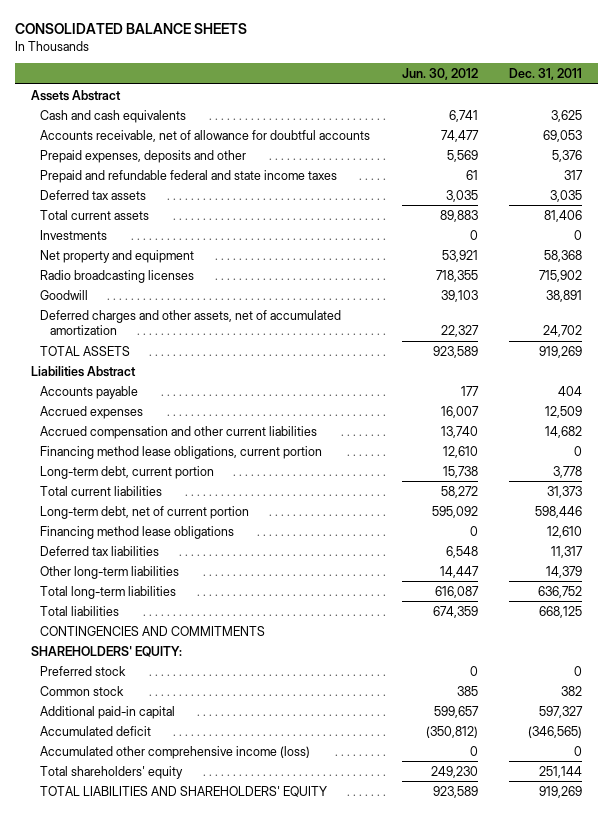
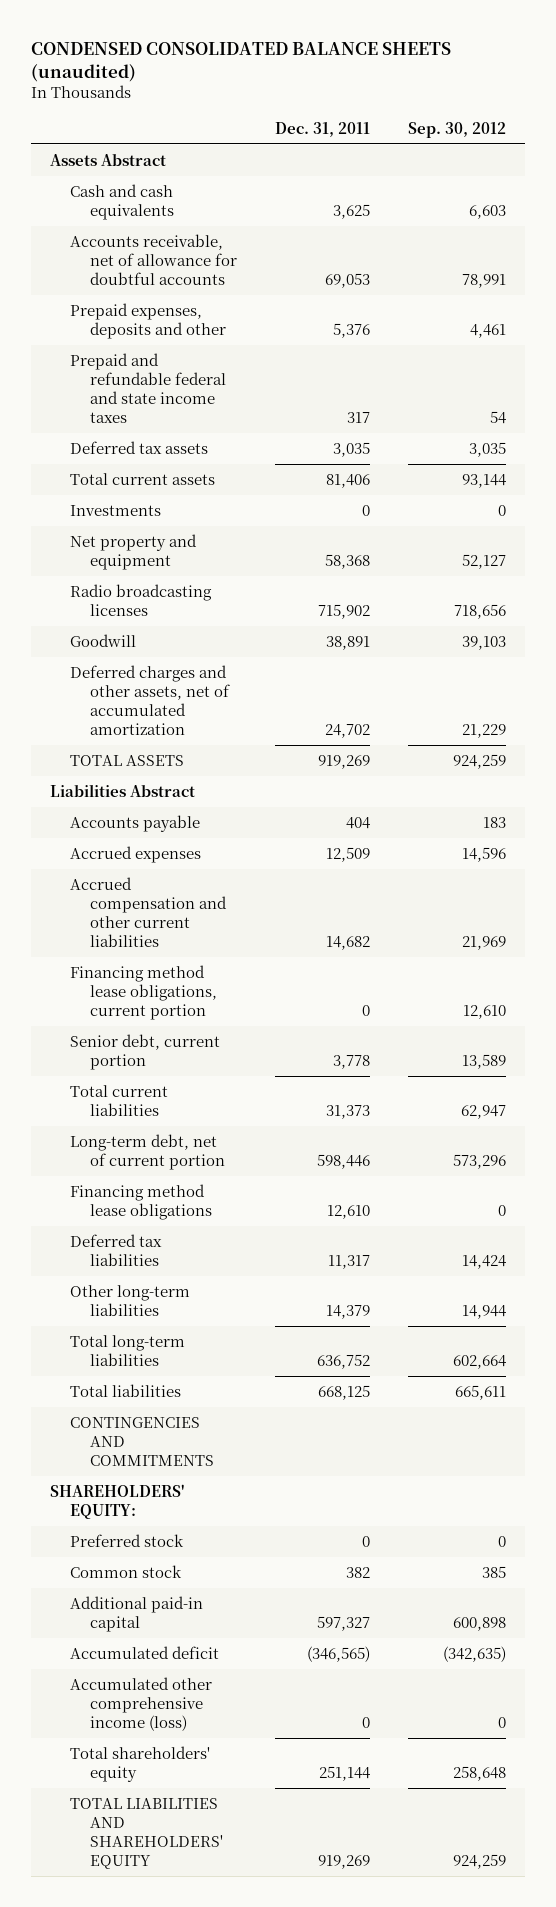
[15,23,248,35] CONSOLIDATED BALANCE SHEETS -> [31,41,452,82] CONDENSED CONSOLIDATED BALANCE SHEETS (unaudited)
[401,67,478,80] Jun. 30, 2012 -> none
none -> [407,121,506,138] Sep. 30, 2012
[40,465,215,479] Long-term debt, current portion -> [70,1033,221,1070] Senior debt, current portion

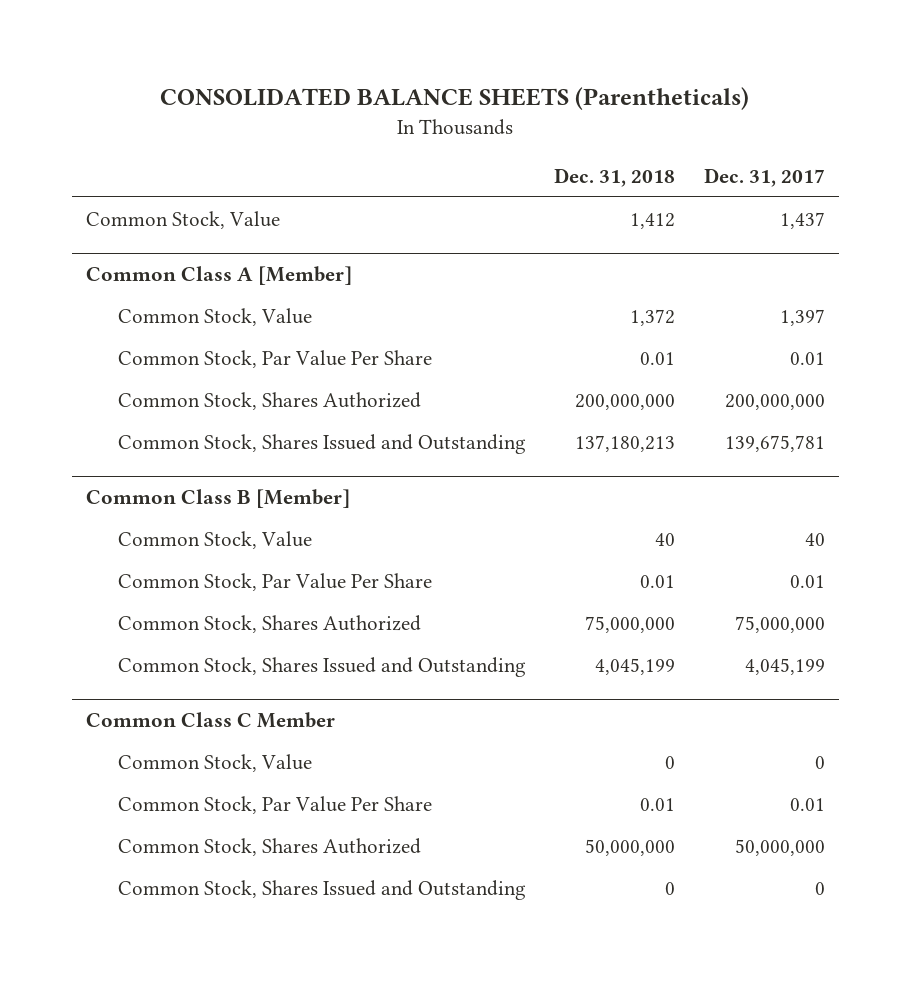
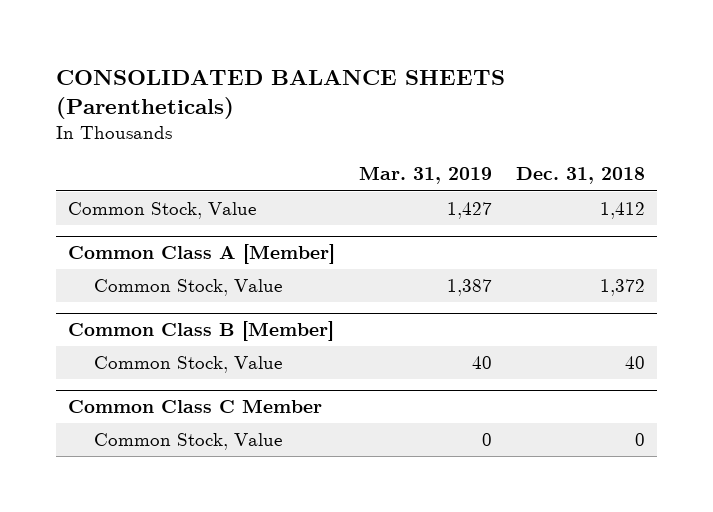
[703,167,825,187] Dec. 31, 2017 -> none
none -> [358,166,492,185] Mar. 31, 2019
[118,349,433,368] Common Stock, Par Value Per Share -> none
[118,391,422,410] Common Stock, Shares Authorized -> none
[118,433,527,454] Common Stock, Shares Issued and Outstanding -> none
[118,572,433,591] Common Stock, Par Value Per Share -> none
[118,614,422,633] Common Stock, Shares Authorized -> none
[118,656,527,677] Common Stock, Shares Issued and Outstanding -> none
[118,795,433,814] Common Stock, Par Value Per Share -> none
[118,837,422,856] Common Stock, Shares Authorized -> none
[118,879,527,900] Common Stock, Shares Issued and Outstanding -> none

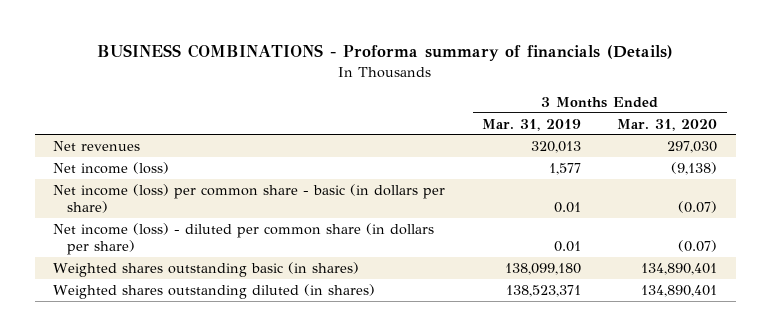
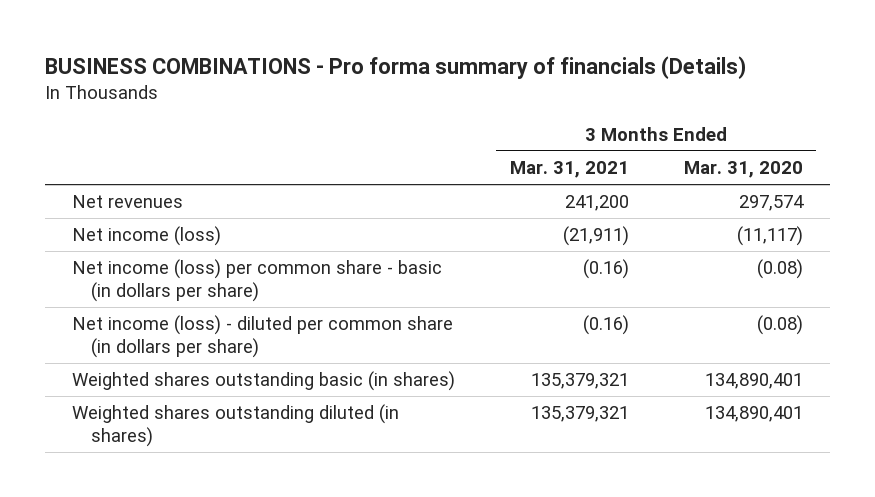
[97,44,674,62] BUSINESS COMBINATIONS - Proforma summary of financials (Details) -> [44,55,746,79] BUSINESS COMBINATIONS - Pro forma summary of financials (Details)
[481,118,581,131] Mar. 31, 2019 -> none
none -> [509,160,629,178] Mar. 31, 2021
[667,140,718,153] 297,030 -> [738,195,804,212] 297,574
[671,161,718,175] (9,138) -> [736,226,803,247] (11,117)
[678,200,718,213] (0.07) -> [756,259,803,280] (0.08)
[678,239,718,252] (0.07) -> [756,315,803,336] (0.08)

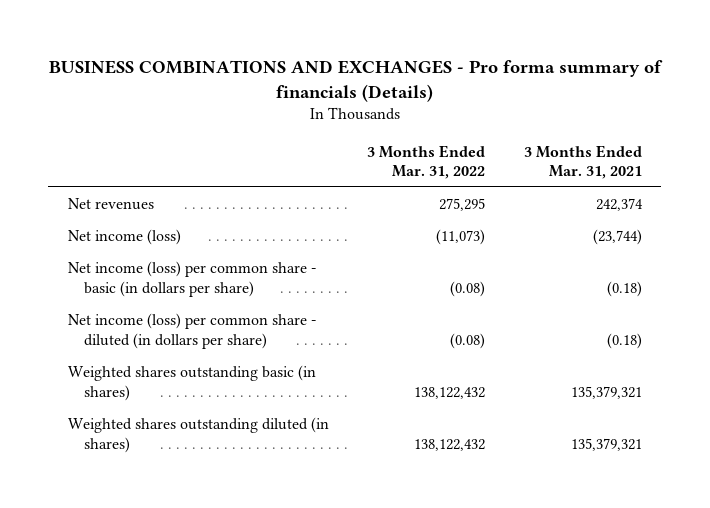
[44,55,746,79] BUSINESS COMBINATIONS - Pro forma summary of financials (Details) -> [48,60,663,102] BUSINESS COMBINATIONS AND EXCHANGES - Pro forma summary of financials (Details)
[683,160,803,178] Mar. 31, 2020 -> none
none -> [367,144,486,180] 3 Months Ended Mar. 31, 2022
[564,195,629,212] 241,200 -> [595,198,643,212] 242,374
[562,226,629,247] (21,911) -> [592,229,642,246] (23,744)
[582,259,629,280] (0.16) -> [606,280,642,297] (0.18)
[72,315,454,359] Net income (loss) - diluted per common share (in dollars per share) -> [67,313,316,349] Net income (loss) per common share - diluted (in dollars per share)
[582,315,629,336] (0.16) -> [606,332,642,349] (0.18)

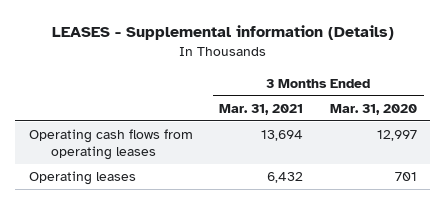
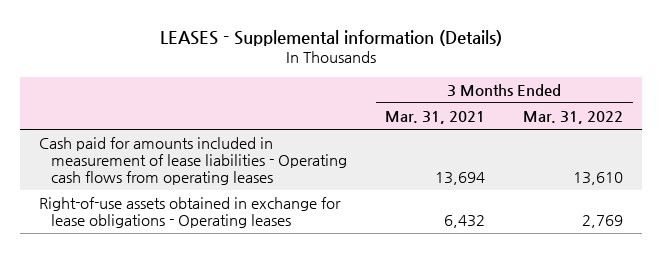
[329,103,417,115] Mar. 31, 2020 -> none
none -> [523,111,624,125] Mar. 31, 2022
[28,129,193,160] Operating cash flows from operating leases -> [39,137,348,186] Cash paid for amounts included in measurement of lease liabilities - Operating cash flows from operating leases
[28,171,136,186] Operating leases -> [39,197,342,229] Right-of-use assets obtained in exchange for lease obligations - Operating leases

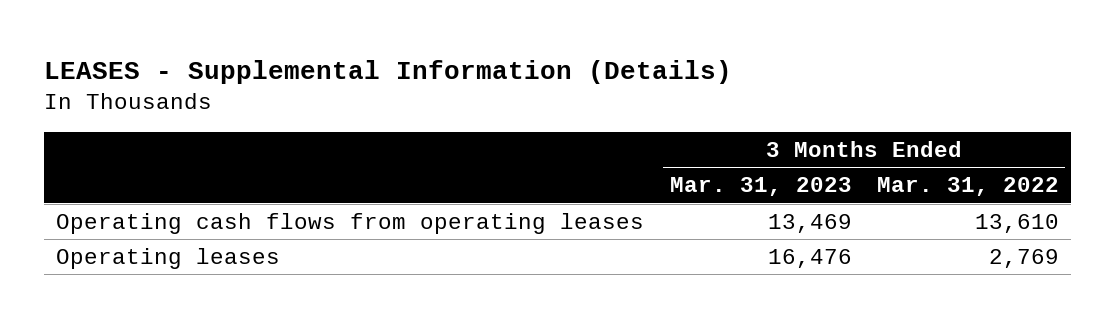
[160,29,503,46] LEASES - Supplemental information (Details) -> [43,59,732,84] LEASES - Supplemental Information (Details)
[385,111,486,125] Mar. 31, 2021 -> none
none -> [669,177,852,197] Mar. 31, 2023
[39,137,348,186] Cash paid for amounts included in measurement of lease liabilities - Operating cash flows from operating leases -> [56,213,645,235] Operating cash flows from operating leases
[39,197,342,229] Right-of-use assets obtained in exchange for lease obligations - Operating leases -> [56,248,281,270] Operating leases

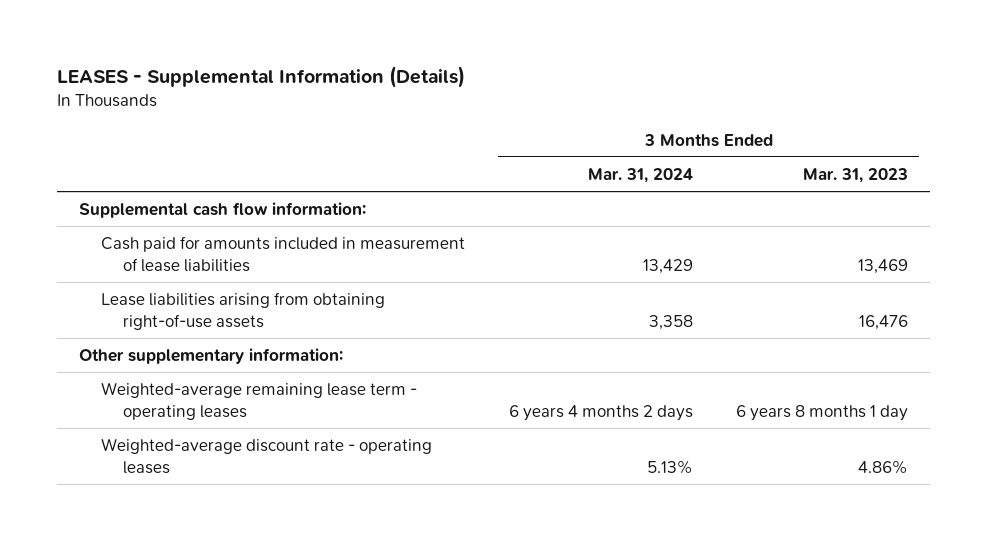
[876,177,1059,197] Mar. 31, 2022 -> none
none -> [587,167,693,183] Mar. 31, 2024
none -> [78,201,366,218] Supplemental cash flow information:
[56,213,645,235] Operating cash flows from operating leases -> [101,235,466,272] Cash paid for amounts included in measurement of lease liabilities
[56,248,281,270] Operating leases -> [101,291,386,330] Lease liabilities arising from obtaining right-of-use assets
none -> [78,347,343,364] Other supplementary information:
none -> [101,381,418,420] Weighted-average remaining lease term - operating leases
none -> [101,437,433,474] Weighted-average discount rate - operating leases

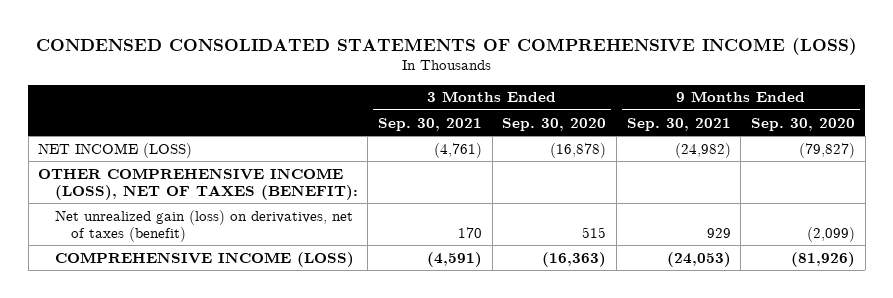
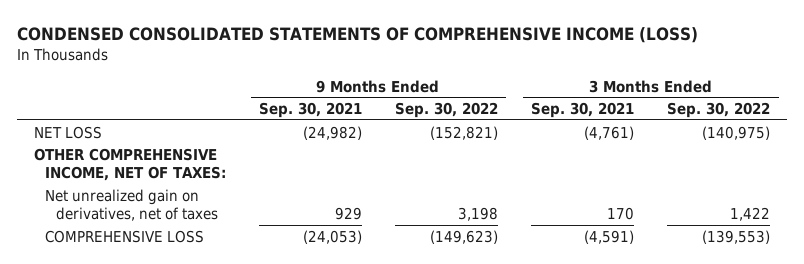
[502,117,607,131] Sep. 30, 2020 -> none
[750,117,855,131] Sep. 30, 2020 -> none
none -> [395,102,499,119] Sep. 30, 2022
none -> [667,102,771,119] Sep. 30, 2022
[38,142,193,158] NET INCOME (LOSS) -> [33,125,102,139] NET LOSS
[38,167,358,200] OTHER COMPREHENSIVE INCOME (LOSS), NET OF TAXES (BENEFIT): -> [33,147,226,182] OTHER COMPREHENSIVE INCOME, NET OF TAXES:
[54,209,353,242] Net unrealized gain (loss) on derivatives, net of taxes (benefit) -> [44,188,219,222] Net unrealized gain on derivatives, net of taxes
[54,251,354,267] COMPREHENSIVE INCOME (LOSS) -> [44,229,204,243] COMPREHENSIVE LOSS

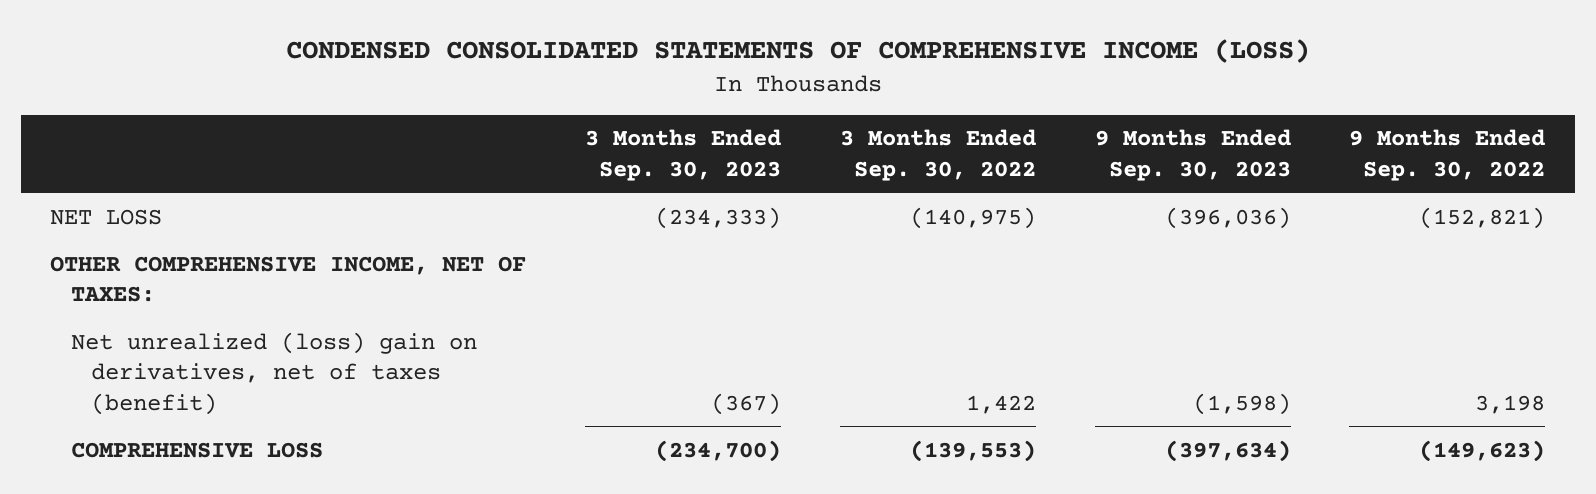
[258,102,362,119] Sep. 30, 2021 -> none
[531,102,635,119] Sep. 30, 2021 -> none
none -> [585,129,782,181] 3 Months Ended Sep. 30, 2023
none -> [1094,129,1291,181] 9 Months Ended Sep. 30, 2023
[44,188,219,222] Net unrealized gain on derivatives, net of taxes -> [70,331,477,415] Net unrealized (loss) gain on derivatives, net of taxes (benefit)

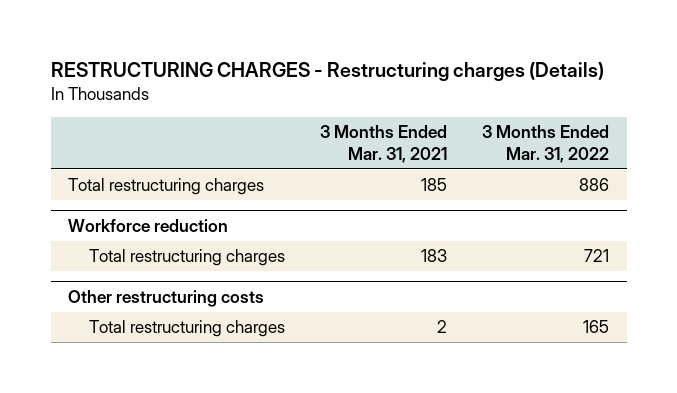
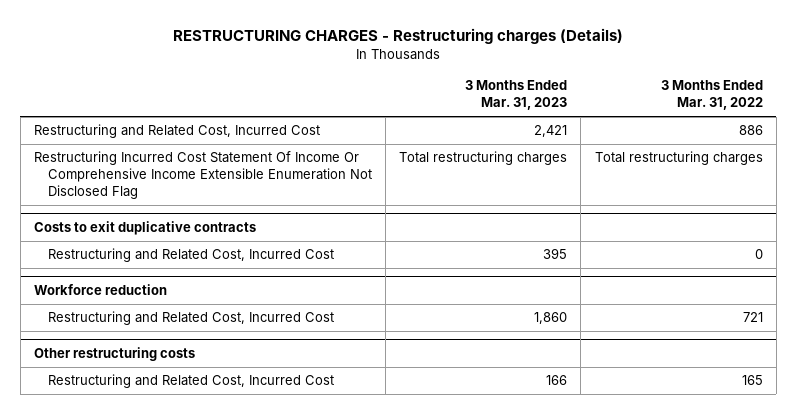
[319,125,447,163] 3 Months Ended Mar. 31, 2021 -> none
none -> [465,80,568,111] 3 Months Ended Mar. 31, 2023
[68,178,265,196] Total restructuring charges -> [34,124,321,139] Restructuring and Related Cost, Incurred Cost
none -> [34,151,372,200] Restructuring Incurred Cost Statement Of Income Or Comprehensive Income Extensible Enumeration Not Disclosed Flag
none -> [34,220,257,235] Costs to exit duplicative contracts
none -> [47,248,334,263] Restructuring and Related Cost, Incurred Cost
[88,249,285,267] Total restructuring charges -> [47,311,334,326] Restructuring and Related Cost, Incurred Cost
[88,320,285,338] Total restructuring charges -> [47,374,334,389] Restructuring and Related Cost, Incurred Cost

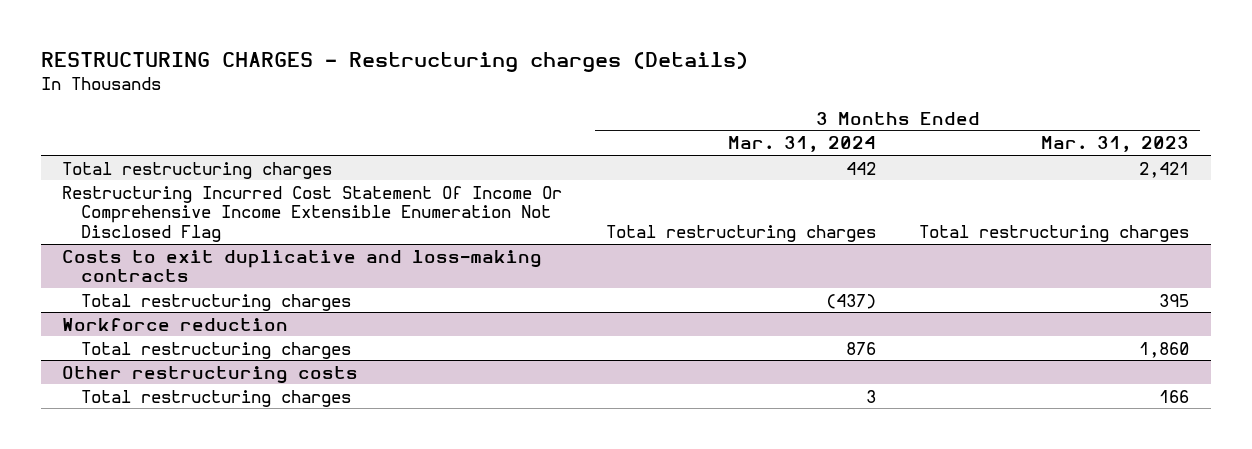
[660,80,763,111] 3 Months Ended Mar. 31, 2022 -> none
none -> [727,136,876,153] Mar. 31, 2024
[34,124,321,139] Restructuring and Related Cost, Incurred Cost -> [62,161,333,179] Total restructuring charges
[34,220,257,235] Costs to exit duplicative contracts -> [62,249,543,283] Costs to exit duplicative and loss-making contracts
[47,248,334,263] Restructuring and Related Cost, Incurred Cost -> [80,293,351,311] Total restructuring charges
[47,311,334,326] Restructuring and Related Cost, Incurred Cost -> [80,341,351,359] Total restructuring charges
[47,374,334,389] Restructuring and Related Cost, Incurred Cost -> [80,389,351,407] Total restructuring charges

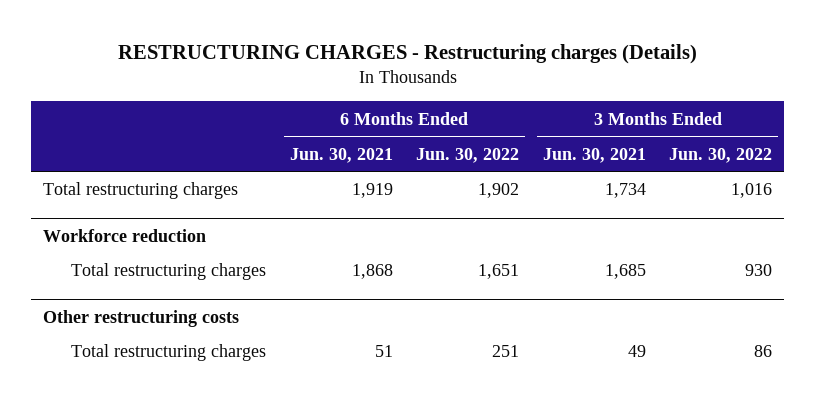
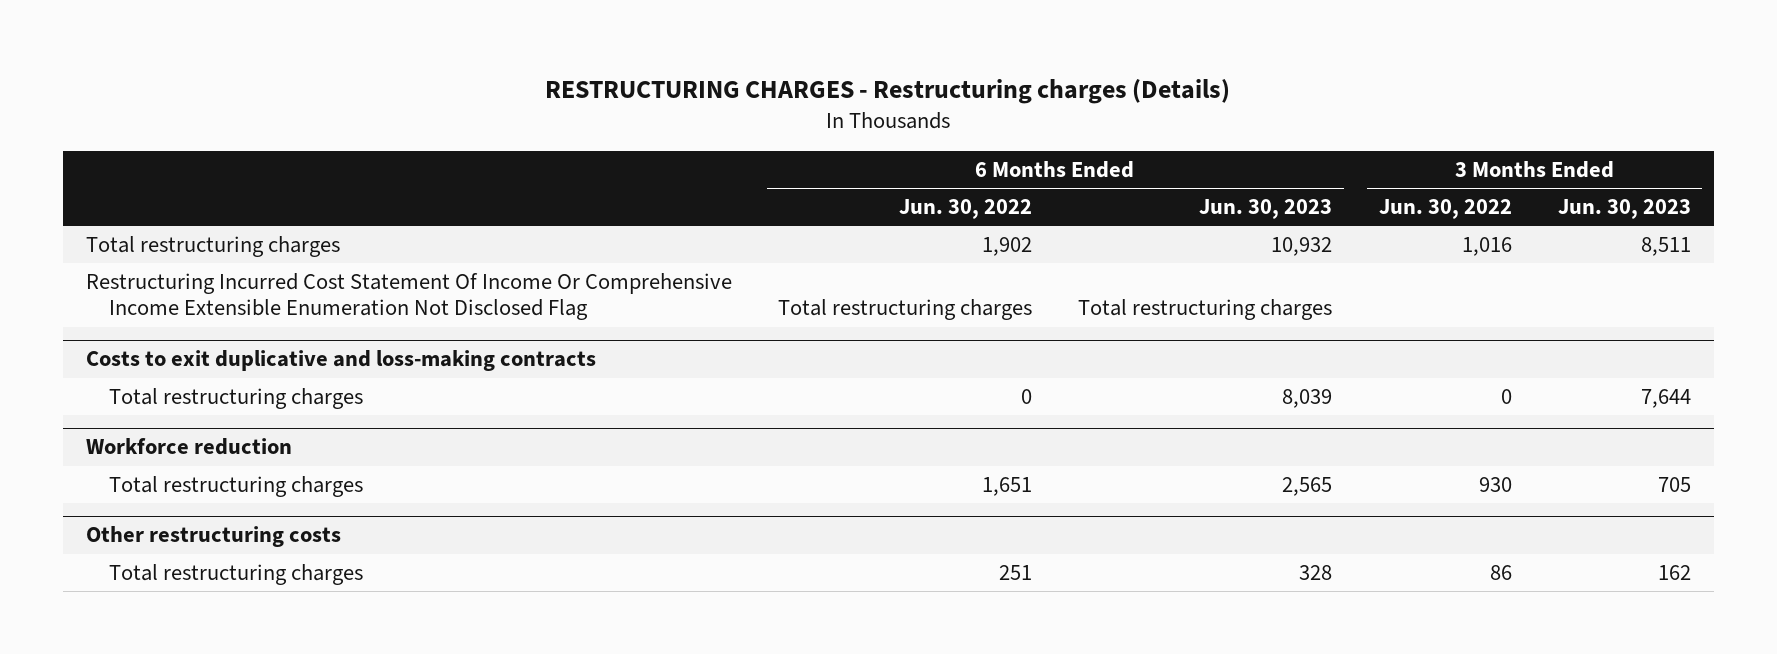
[289,147,393,163] Jun. 30, 2021 -> none
[542,147,646,163] Jun. 30, 2021 -> none
none -> [1199,199,1333,220] Jun. 30, 2023
none -> [1557,199,1691,220] Jun. 30, 2023
none -> [85,273,732,321] Restructuring Incurred Cost Statement Of Income Or Comprehensive Income Extensible Enumeration Not Disclosed Flag
none -> [85,350,596,372] Costs to exit duplicative and loss-making contracts
none -> [109,388,364,410] Total restructuring charges

